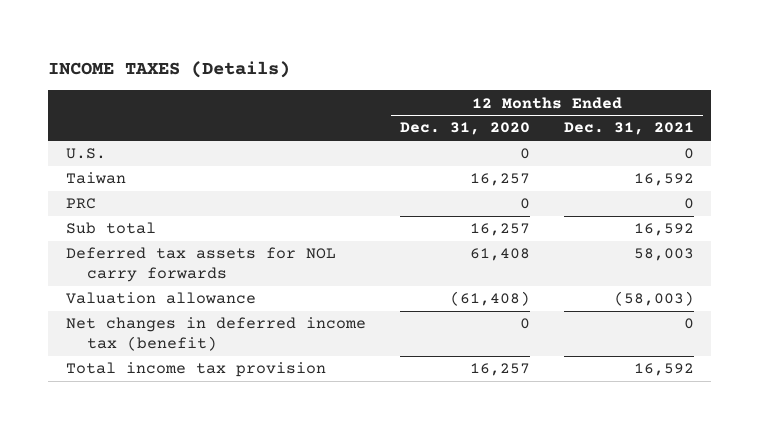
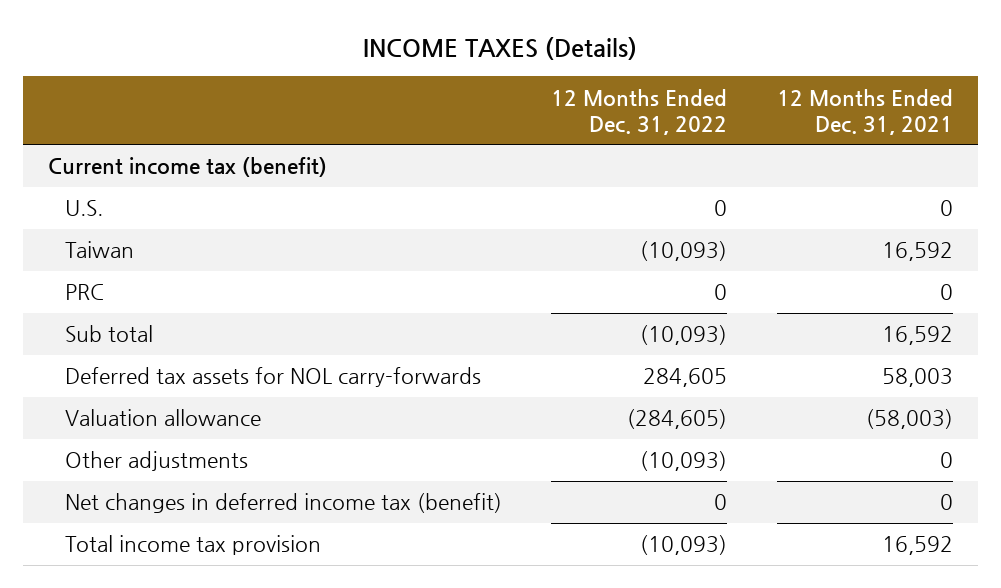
[399,122,530,136] Dec. 31, 2020 -> none
none -> [551,88,728,135] 12 Months Ended Dec. 31, 2022
none -> [47,157,327,178] Current income tax (benefit)
[65,247,336,283] Deferred tax assets for NOL carry forwards -> [64,367,481,388] Deferred tax assets for NOL carry-forwards
none -> [64,451,248,472] Other adjustments

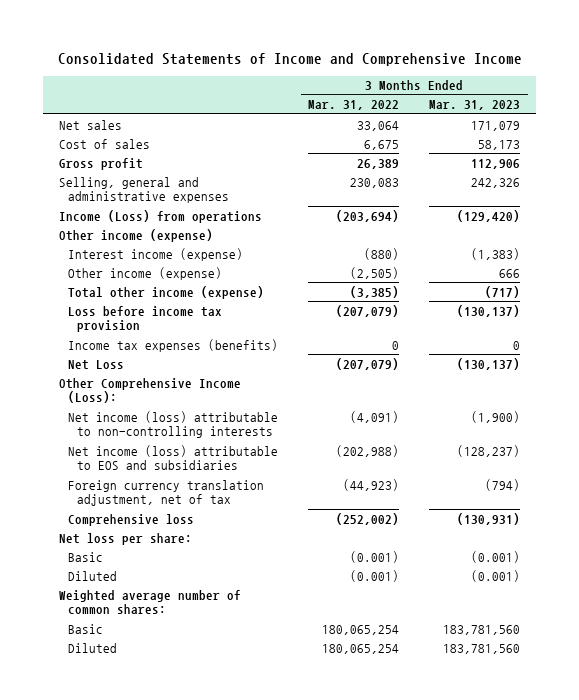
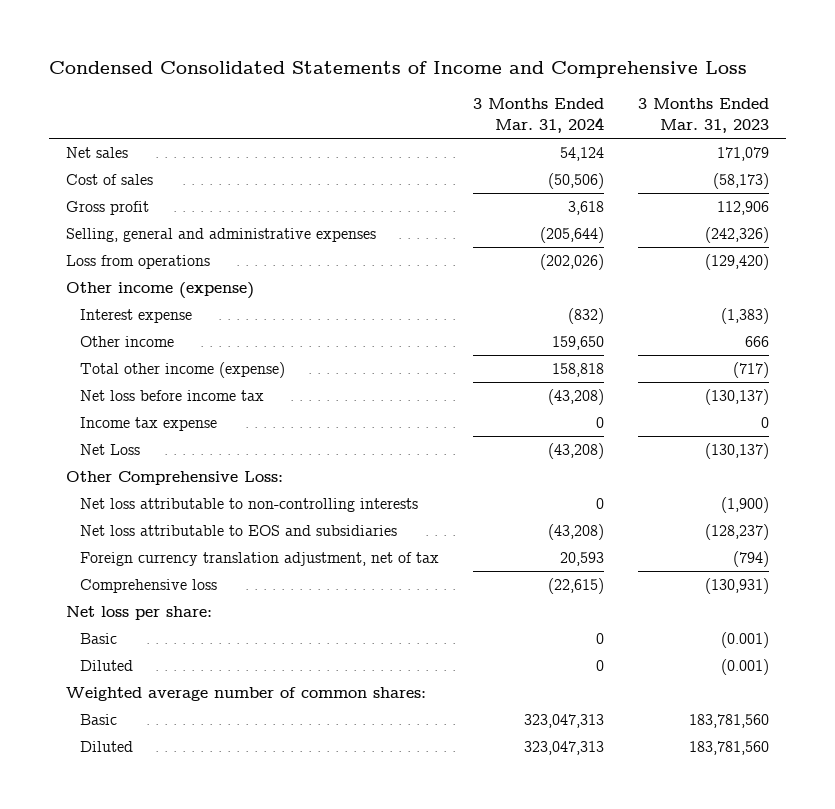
[57,52,522,66] Consolidated Statements of Income and Comprehensive Income -> [48,60,747,78] Condensed Consolidated Statements of Income and Comprehensive Loss
[308,100,400,111] Mar. 31, 2022 -> none
none -> [473,98,605,134] 3 Months Ended Mar. 31, 2024
[478,139,521,150] 58,173 -> [713,173,770,190] (58,173)
[471,177,521,188] 242,326 -> [705,227,770,244] (242,326)
[58,209,262,223] Income (Loss) from operations -> [65,255,210,270] Loss from operations
[67,247,243,261] Interest income (expense) -> [80,309,193,324] Interest expense
[67,266,222,280] Other income (expense) -> [80,336,175,348] Other income
[67,305,222,333] Loss before income tax provision -> [80,390,265,402] Net loss before income tax
[67,338,278,352] Income tax expenses (benefits) -> [80,417,218,432] Income tax expense
[58,377,241,404] Other Comprehensive Income (Loss): -> [65,471,283,486] Other Comprehensive Loss:
[67,410,278,439] Net income (loss) attributable to non-controlling interests -> [80,498,419,513] Net loss attributable to non-controlling interests
[67,444,278,471] Net income (loss) attributable to EOS and subsidiaries -> [80,525,398,537] Net loss attributable to EOS and subsidiaries

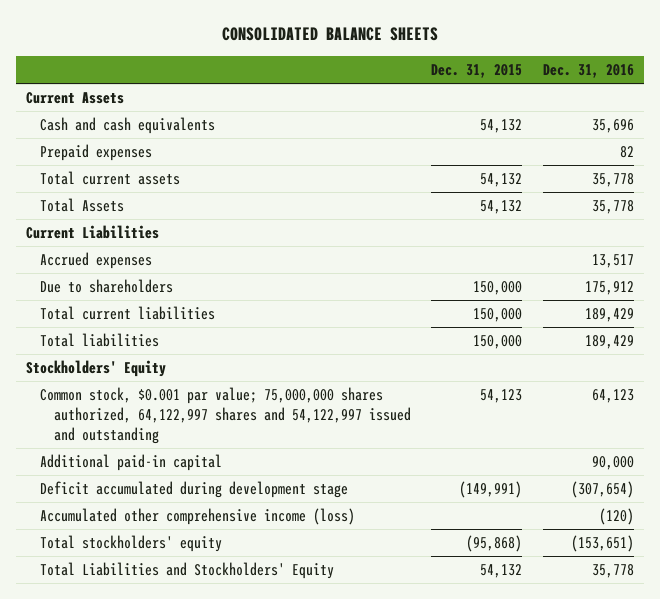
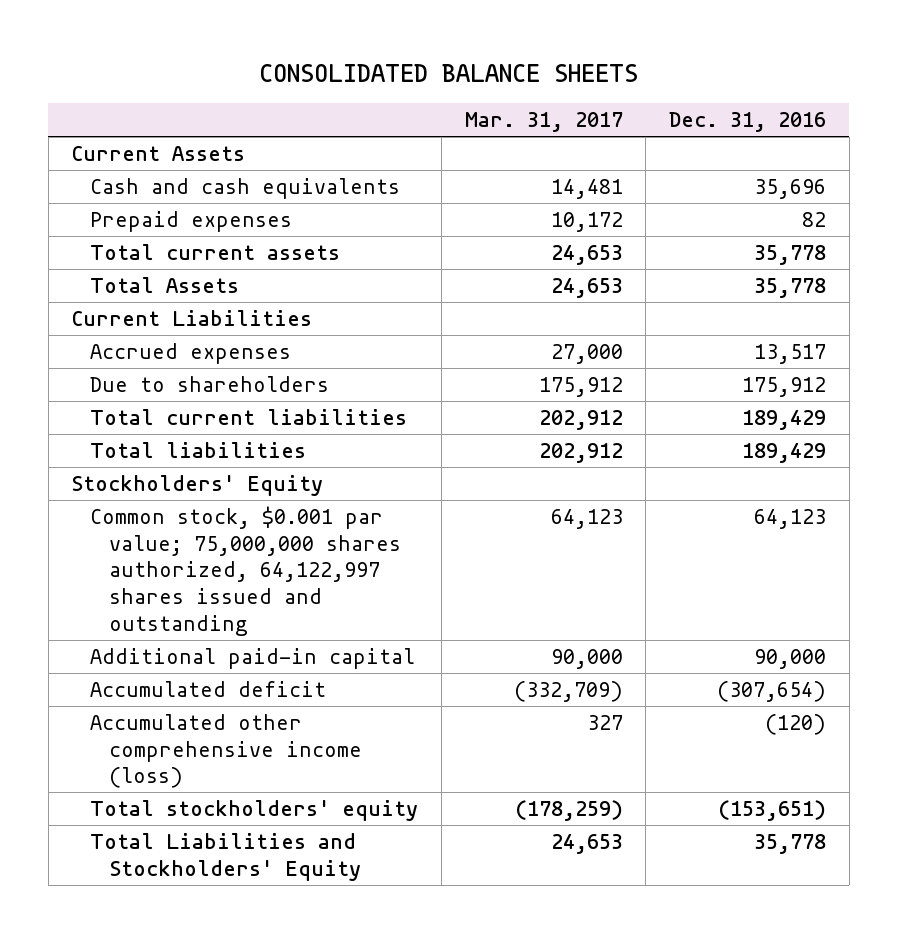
[431,63,523,78] Dec. 31, 2015 -> none
none -> [464,112,623,133] Mar. 31, 2017
[40,387,411,444] Common stock, $0.001 par value; 75,000,000 shares authorized, 64,122,997 shares and 54,122,997 issued and outstanding -> [90,505,402,636] Common stock, $0.001 par value; 75,000,000 shares authorized, 64,122,997 shares issued and outstanding
[40,481,349,499] Deficit accumulated during development stage -> [90,680,327,697] Accumulated deficit

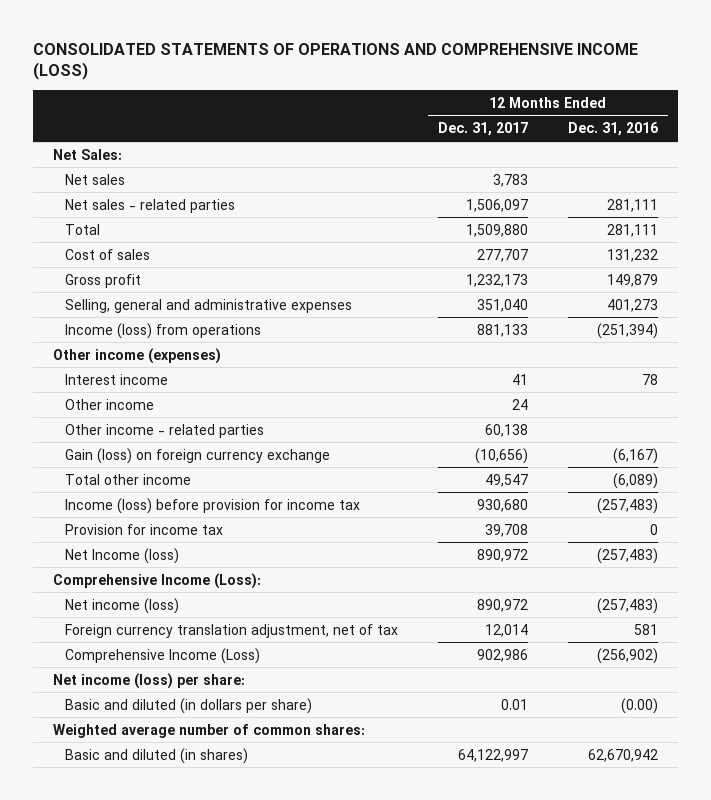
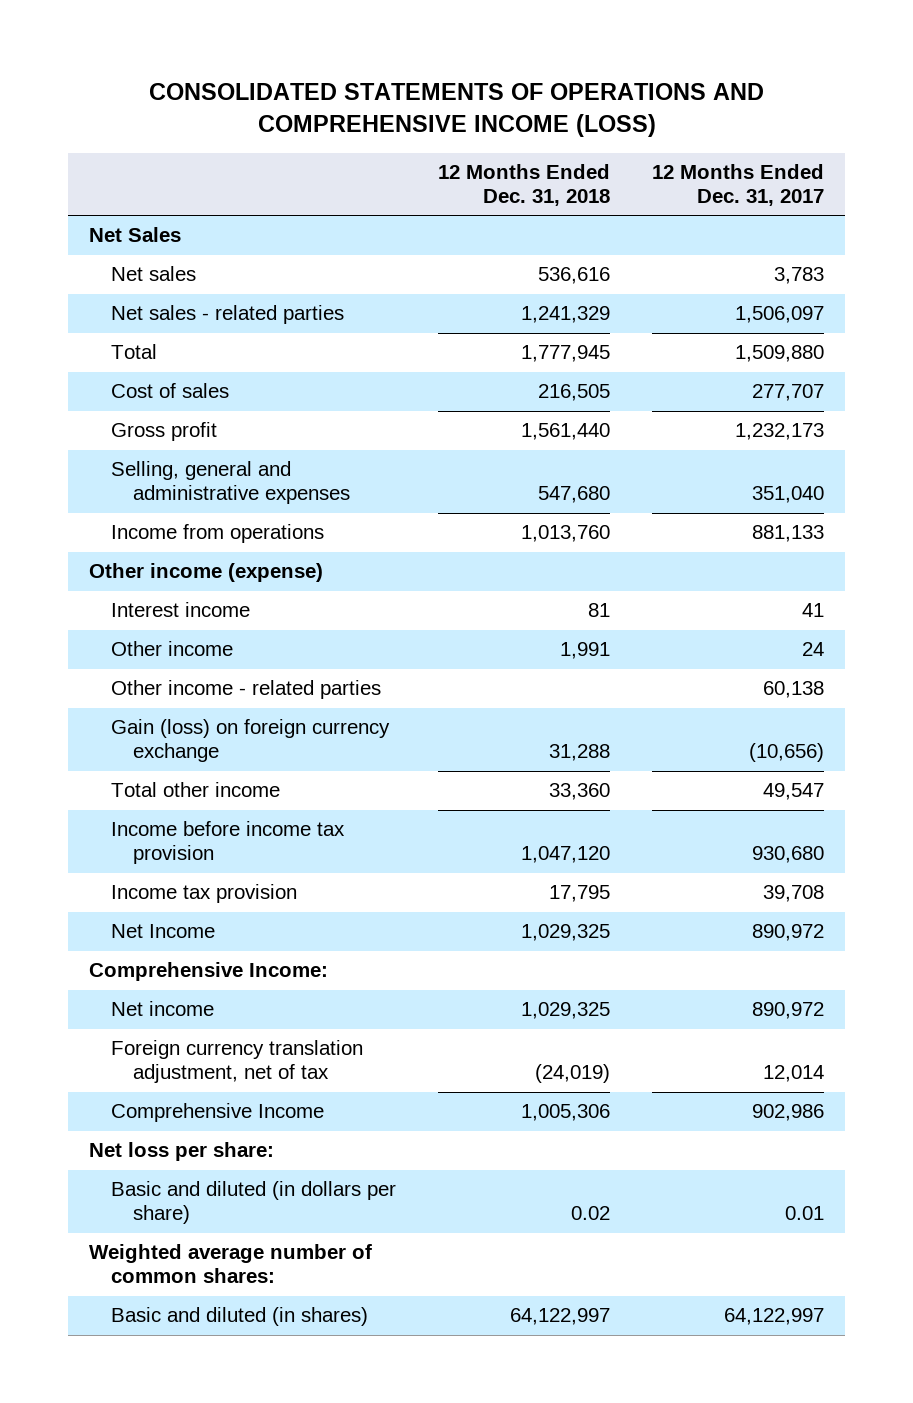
[567,122,658,137] Dec. 31, 2016 -> none
none -> [438,164,611,207] 12 Months Ended Dec. 31, 2018
[53,148,123,160] Net Sales: -> [89,227,182,243] Net Sales
[64,322,261,339] Income (loss) from operations -> [111,524,325,544] Income from operations
[53,347,222,364] Other income (expenses) -> [89,563,324,583] Other income (expense)
[64,497,360,514] Income (loss) before provision for income tax -> [111,821,346,865] Income before income tax provision
[64,523,223,535] Provision for income tax -> [111,884,298,904] Income tax provision
[64,547,179,564] Net Income (loss) -> [111,924,216,939] Net Income
[53,572,262,589] Comprehensive Income (Loss): -> [89,962,329,982] Comprehensive Income:
[64,597,179,614] Net income (loss) -> [111,1001,215,1017] Net income
[64,647,260,664] Comprehensive Income (Loss) -> [111,1103,325,1123] Comprehensive Income
[53,672,246,689] Net income (loss) per share: -> [89,1142,275,1162] Net loss per share:

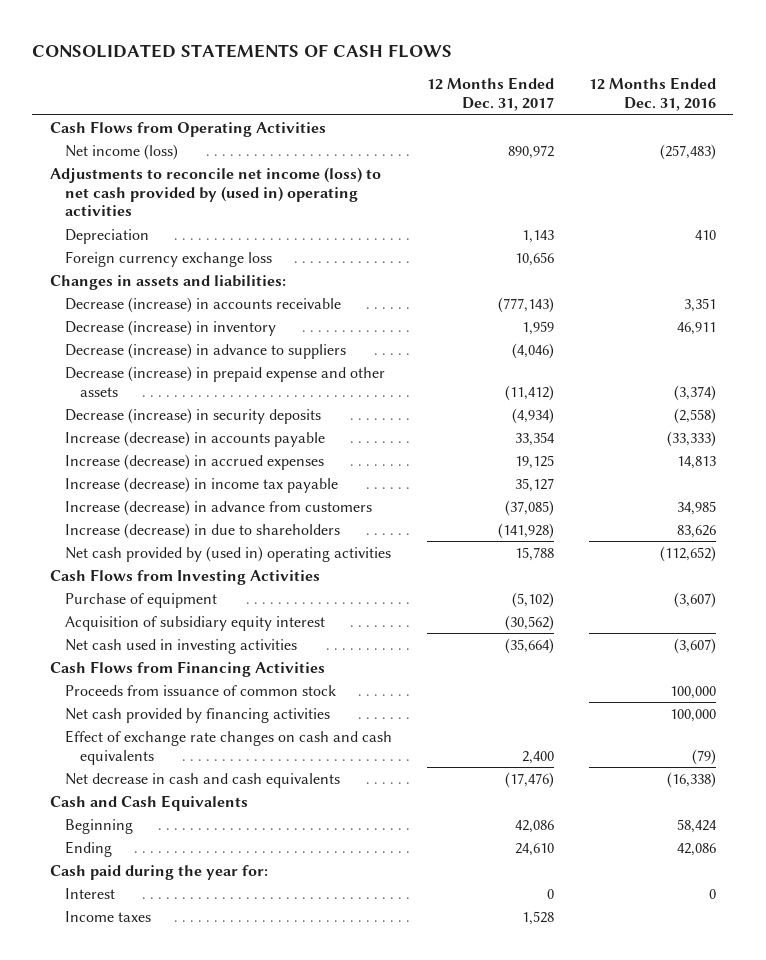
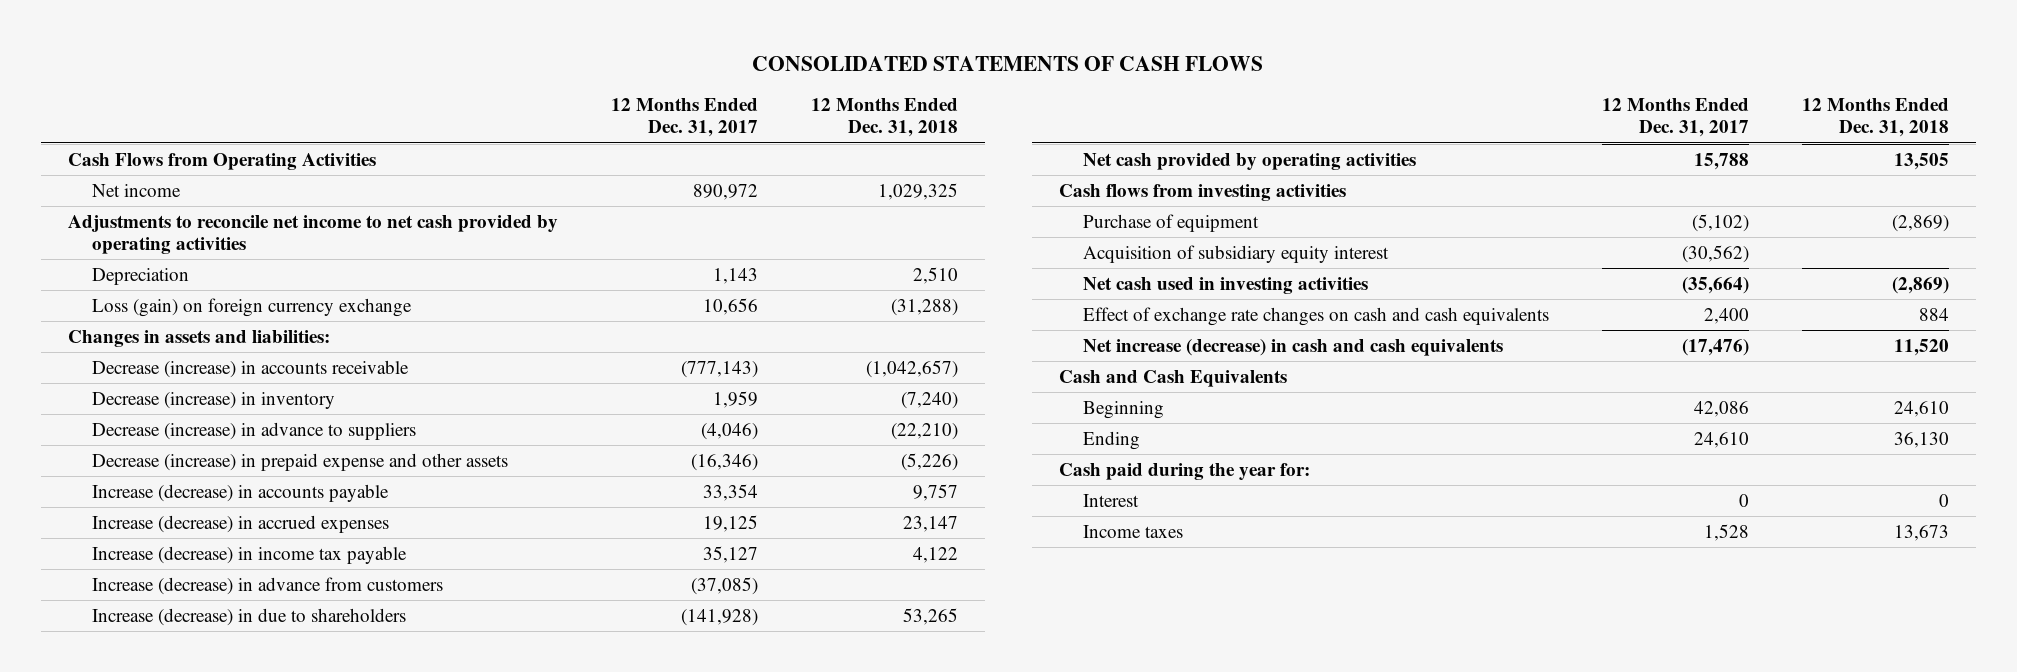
[588,77,716,112] 12 Months Ended Dec. 31, 2016 -> none
none -> [811,98,959,138] 12 Months Ended Dec. 31, 2018
[65,143,179,160] Net income (loss) -> [91,183,181,197] Net income
[49,166,381,217] Adjustments to reconcile net income (loss) to net cash provided by (used in) operating activities -> [67,214,558,255] Adjustments to reconcile net income to net cash provided by operating activities
[65,250,273,267] Foreign currency exchange loss -> [91,297,412,317] Loss (gain) on foreign currency exchange
[65,407,322,424] Decrease (increase) in security deposits -> none
[505,384,555,401] (11,412) -> [691,453,759,471] (16,346)
[65,545,392,562] Net cash provided by (used in) operating activities -> [1082,152,1416,170] Net cash provided by operating activities
[49,568,320,585] Cash Flows from Investing Activities -> [1058,183,1346,201] Cash flows from investing activities
[49,660,325,677] Cash Flows from Financing Activities -> none
[65,684,337,696] Proceeds from issuance of common stock -> none
[65,707,331,723] Net cash provided by financing activities -> none
[65,772,341,788] Net decrease in cash and cash equivalents -> [1082,338,1503,356] Net increase (decrease) in cash and cash equivalents

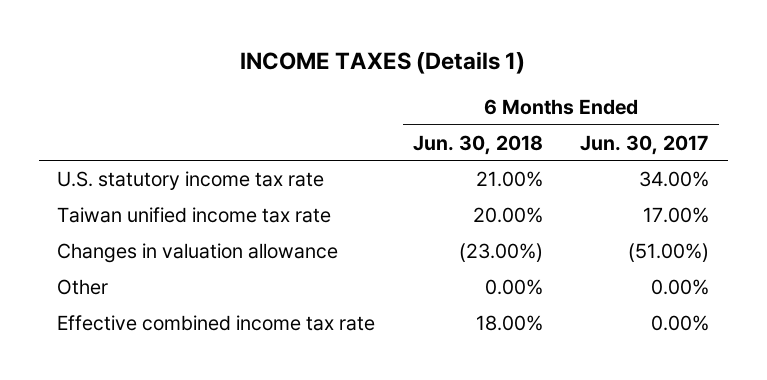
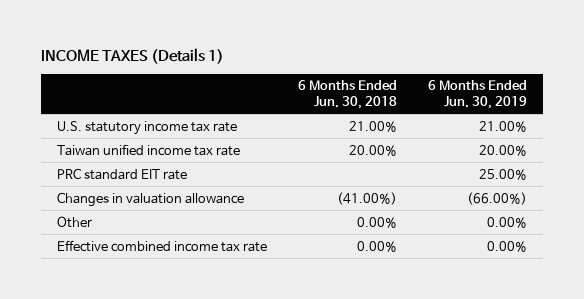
[580,134,710,155] Jun. 30, 2017 -> none
none -> [428,80,528,109] 6 Months Ended Jun. 30, 2019
none -> [56,167,187,180] PRC standard EIT rate
[458,242,543,262] (23.00%) -> [337,191,398,205] (41.00%)
[475,314,543,331] 18.00% -> [357,240,398,252] 0.00%

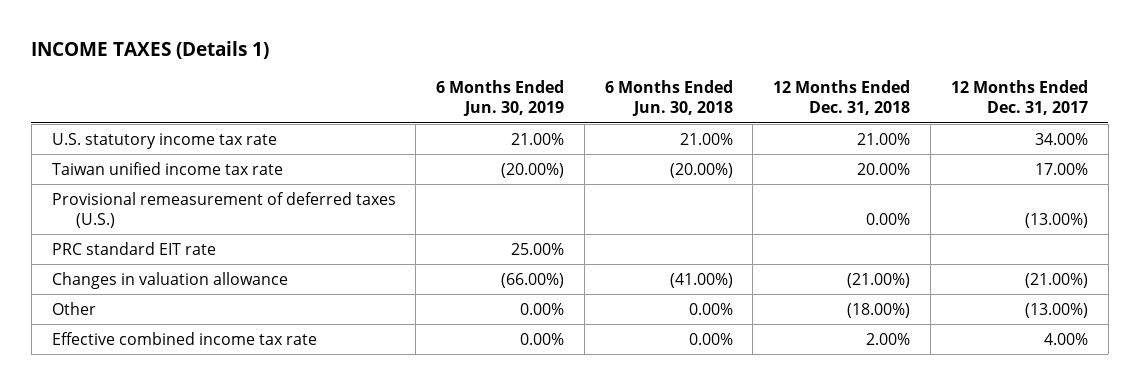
none -> [773,80,911,116] 12 Months Ended Dec. 31, 2018
none -> [950,80,1088,116] 12 Months Ended Dec. 31, 2017
[349,144,398,156] 20.00% -> [669,162,733,178] (20.00%)
[479,144,528,156] 20.00% -> [501,162,565,178] (20.00%)
none -> [51,191,396,228] Provisional remeasurement of deferred taxes (U.S.)

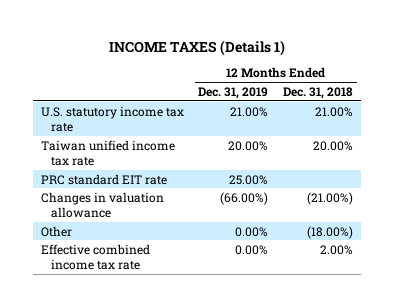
[436,80,565,117] 6 Months Ended Jun. 30, 2019 -> none
[604,80,733,117] 6 Months Ended Jun. 30, 2018 -> none
[950,80,1088,116] 12 Months Ended Dec. 31, 2017 -> none
none -> [198,86,269,99] Dec. 31, 2019
[51,191,396,228] Provisional remeasurement of deferred taxes (U.S.) -> none

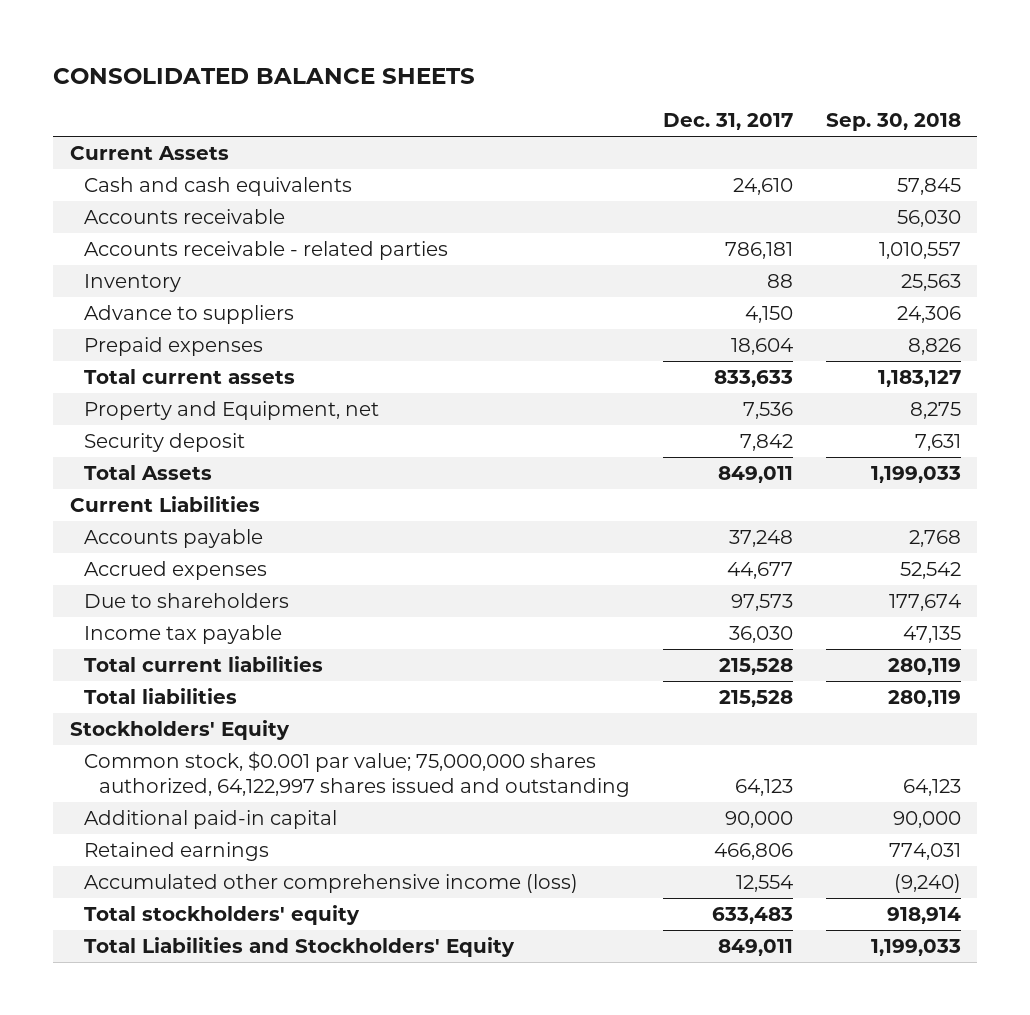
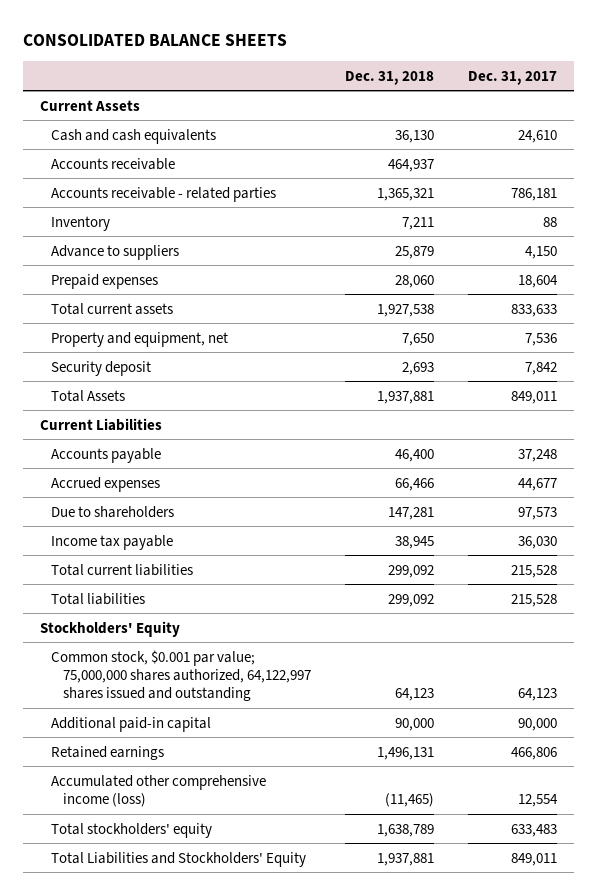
[825,113,961,132] Sep. 30, 2018 -> none
none -> [344,70,434,85] Dec. 31, 2018
[84,401,380,421] Property and Equipment, net -> [51,331,229,347] Property and equipment, net

